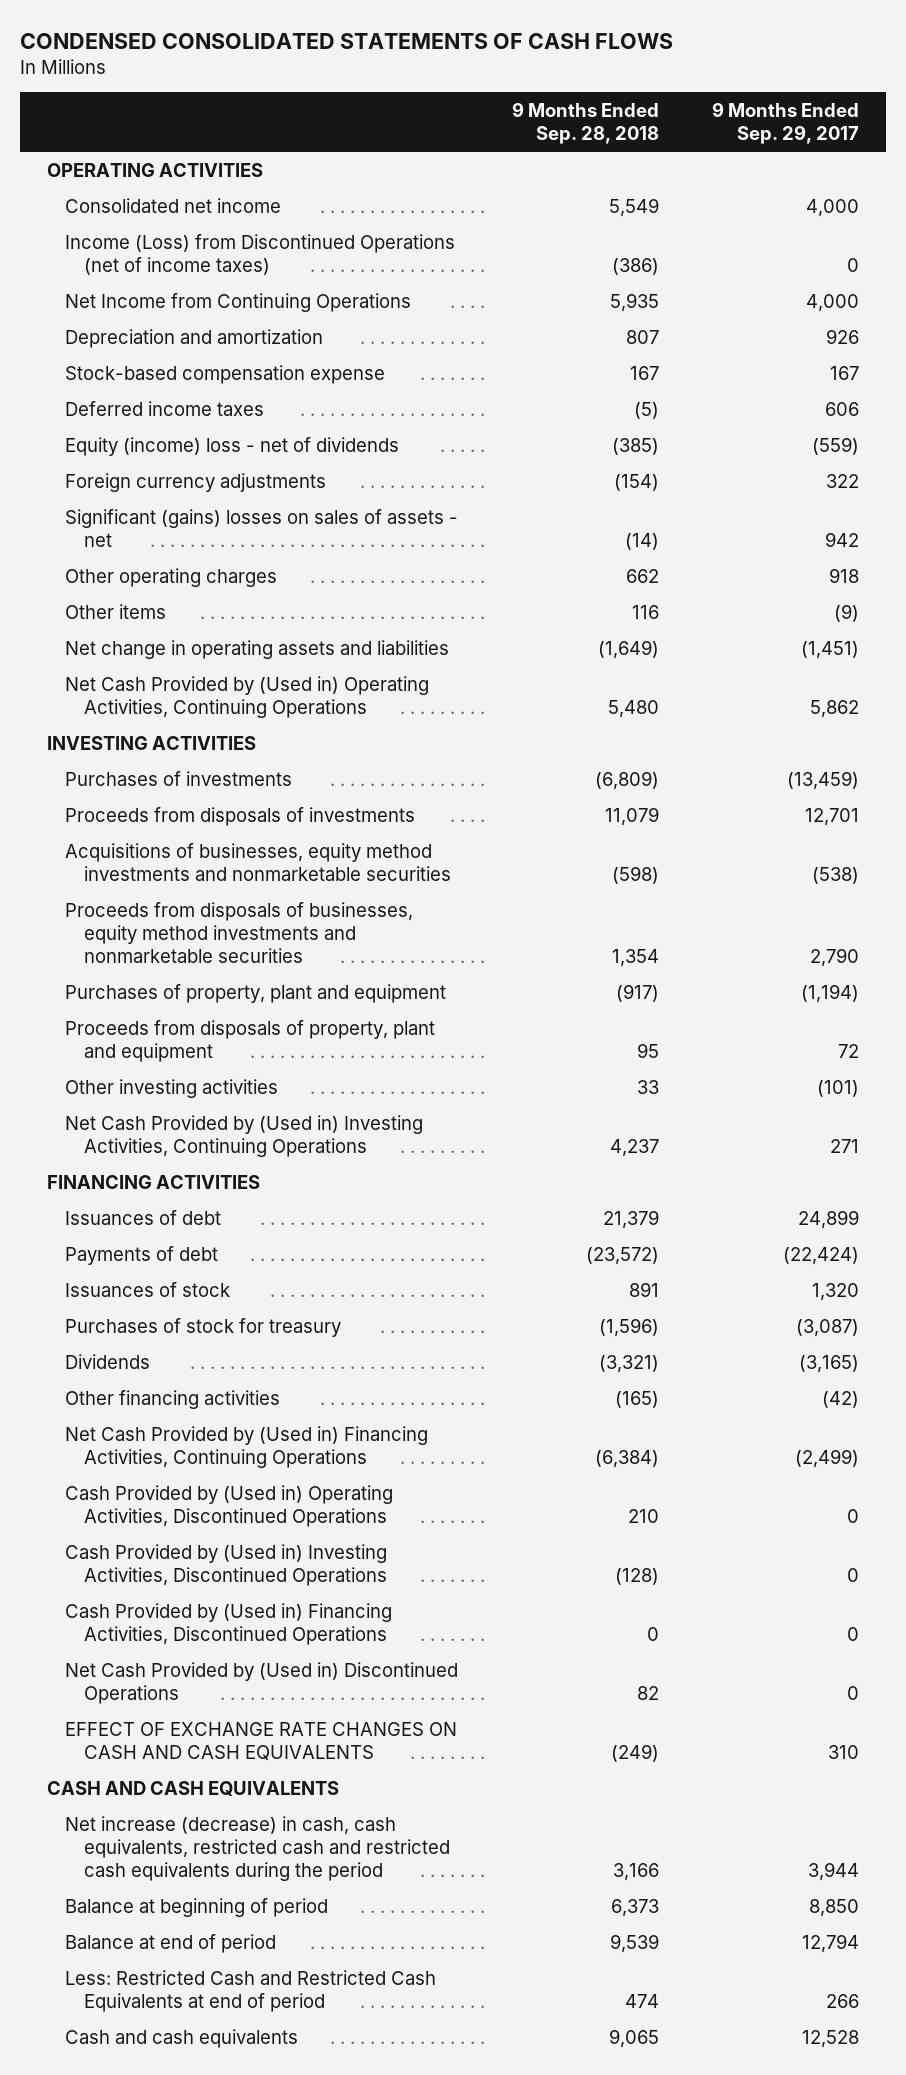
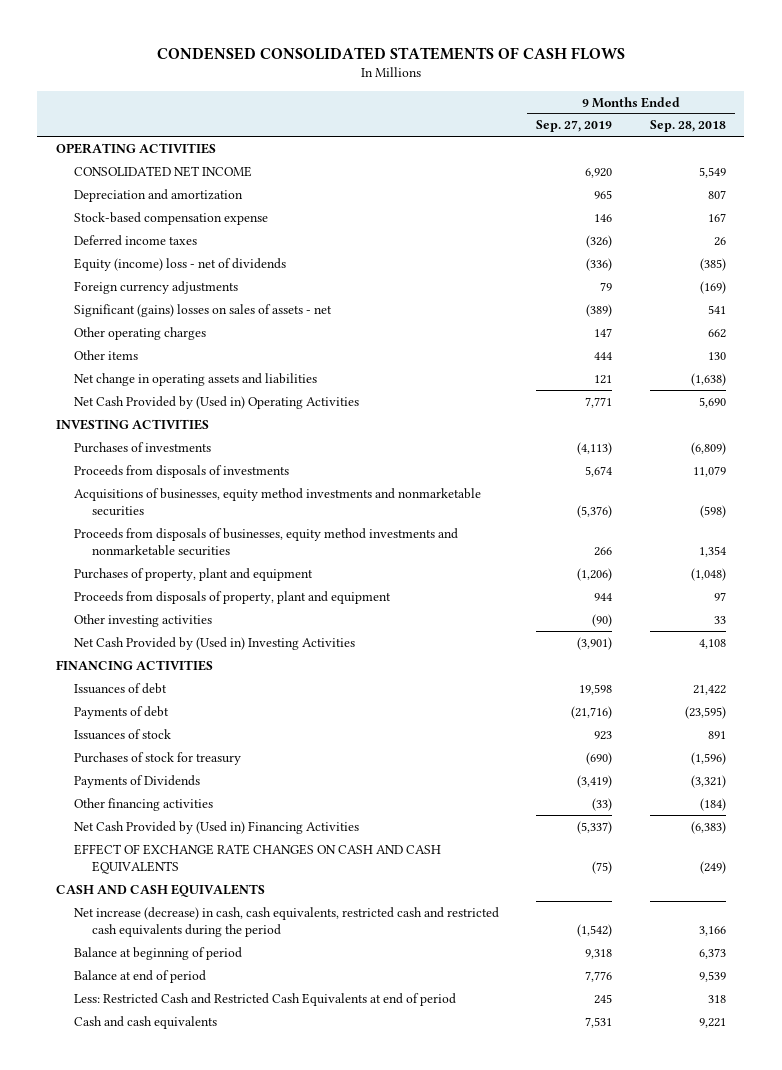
[712,101,860,145] 9 Months Ended Sep. 29, 2017 -> none
none -> [536,120,613,133] Sep. 27, 2019
[65,233,456,275] Income (Loss) from Discontinued Operations (net of income taxes) -> none
[65,292,412,312] Net Income from Continuing Operations -> none
[65,197,282,213] Consolidated net income -> [73,165,252,177] CONSOLIDATED NET INCOME
[633,401,659,419] (5) -> [713,236,726,246] 26
[613,473,659,491] (154) -> [699,280,726,294] (169)
[624,532,659,550] (14) -> [707,304,726,314] 541
[631,604,659,619] 116 -> [707,351,726,360] 130
[597,639,659,659] (1,649) -> [690,372,726,386] (1,638)
[65,675,430,718] Net Cash Provided by (Used in) Operating Activities, Continuing Operations -> [73,395,359,409] Net Cash Provided by (Used in) Operating Activities
[607,699,659,718] 5,480 -> [698,396,726,408] 5,690
[615,983,659,1002] (917) -> [690,567,726,581] (1,048)
[636,1042,659,1058] 95 -> [713,591,726,601] 97
[65,1114,424,1157] Net Cash Provided by (Used in) Investing Activities, Continuing Operations -> [73,636,355,650] Net Cash Provided by (Used in) Investing Activities
[609,1138,659,1157] 4,237 -> [698,638,726,649] 4,108
[602,1209,659,1229] 21,379 -> [692,684,726,695] 21,422
[585,1246,659,1265] (23,572) -> [684,705,726,719] (23,595)
[65,1484,394,1527] Cash Provided by (Used in) Operating Activities, Discontinued Operations -> none
[65,1543,388,1586] Cash Provided by (Used in) Investing Activities, Discontinued Operations -> none
[65,1602,393,1645] Cash Provided by (Used in) Financing Activities, Discontinued Operations -> none
[65,1661,459,1704] Net Cash Provided by (Used in) Discontinued Operations -> none
[65,1353,151,1369] Dividends -> [73,774,200,788] Payments of Dividends
[614,1390,659,1408] (165) -> [699,797,726,811] (184)
[65,1425,429,1468] Net Cash Provided by (Used in) Financing Activities, Continuing Operations -> [73,820,359,834] Net Cash Provided by (Used in) Financing Activities
[594,1449,659,1468] (6,384) -> [690,820,726,834] (6,383)
[624,1993,659,2008] 474 -> [707,994,726,1003] 318
[608,2028,659,2048] 9,065 -> [698,1017,726,1028] 9,221

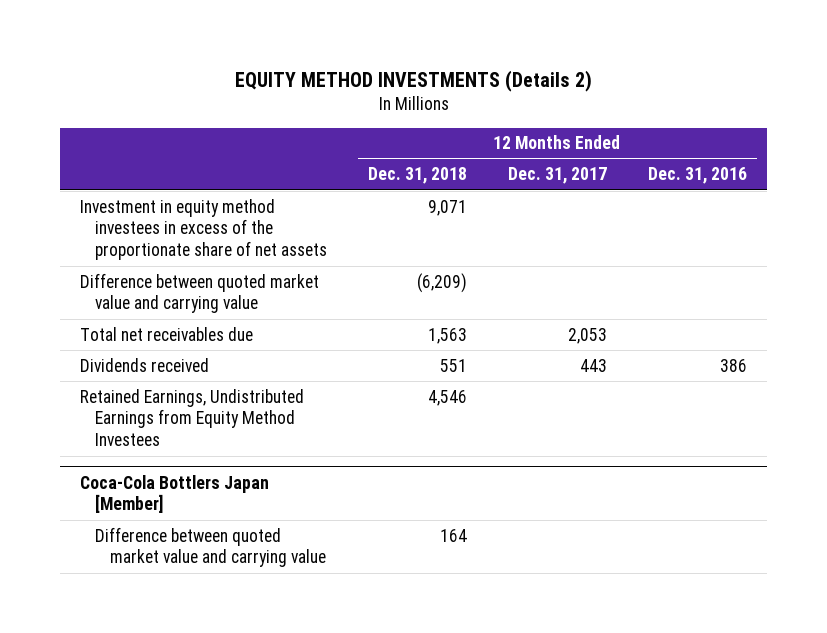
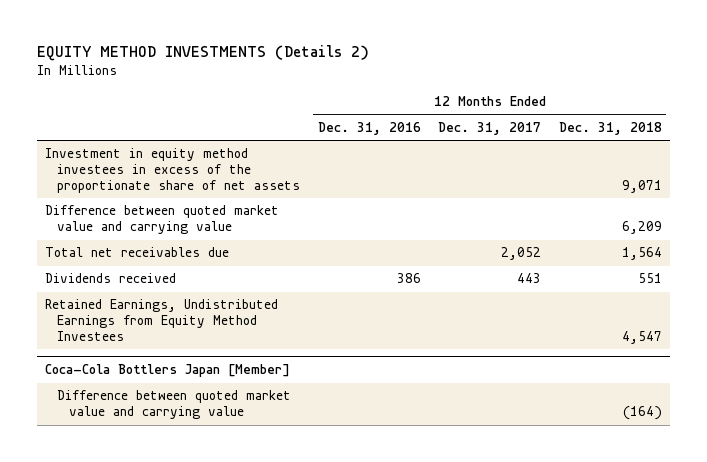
[417,272,468,293] (6,209) -> [621,221,662,235] 6,209
[428,327,468,344] 1,563 -> [621,247,662,261] 1,564
[567,327,607,344] 2,053 -> [501,247,542,261] 2,052
[428,389,468,406] 4,546 -> [621,331,662,345] 4,547
[440,528,468,542] 164 -> [622,406,662,421] (164)

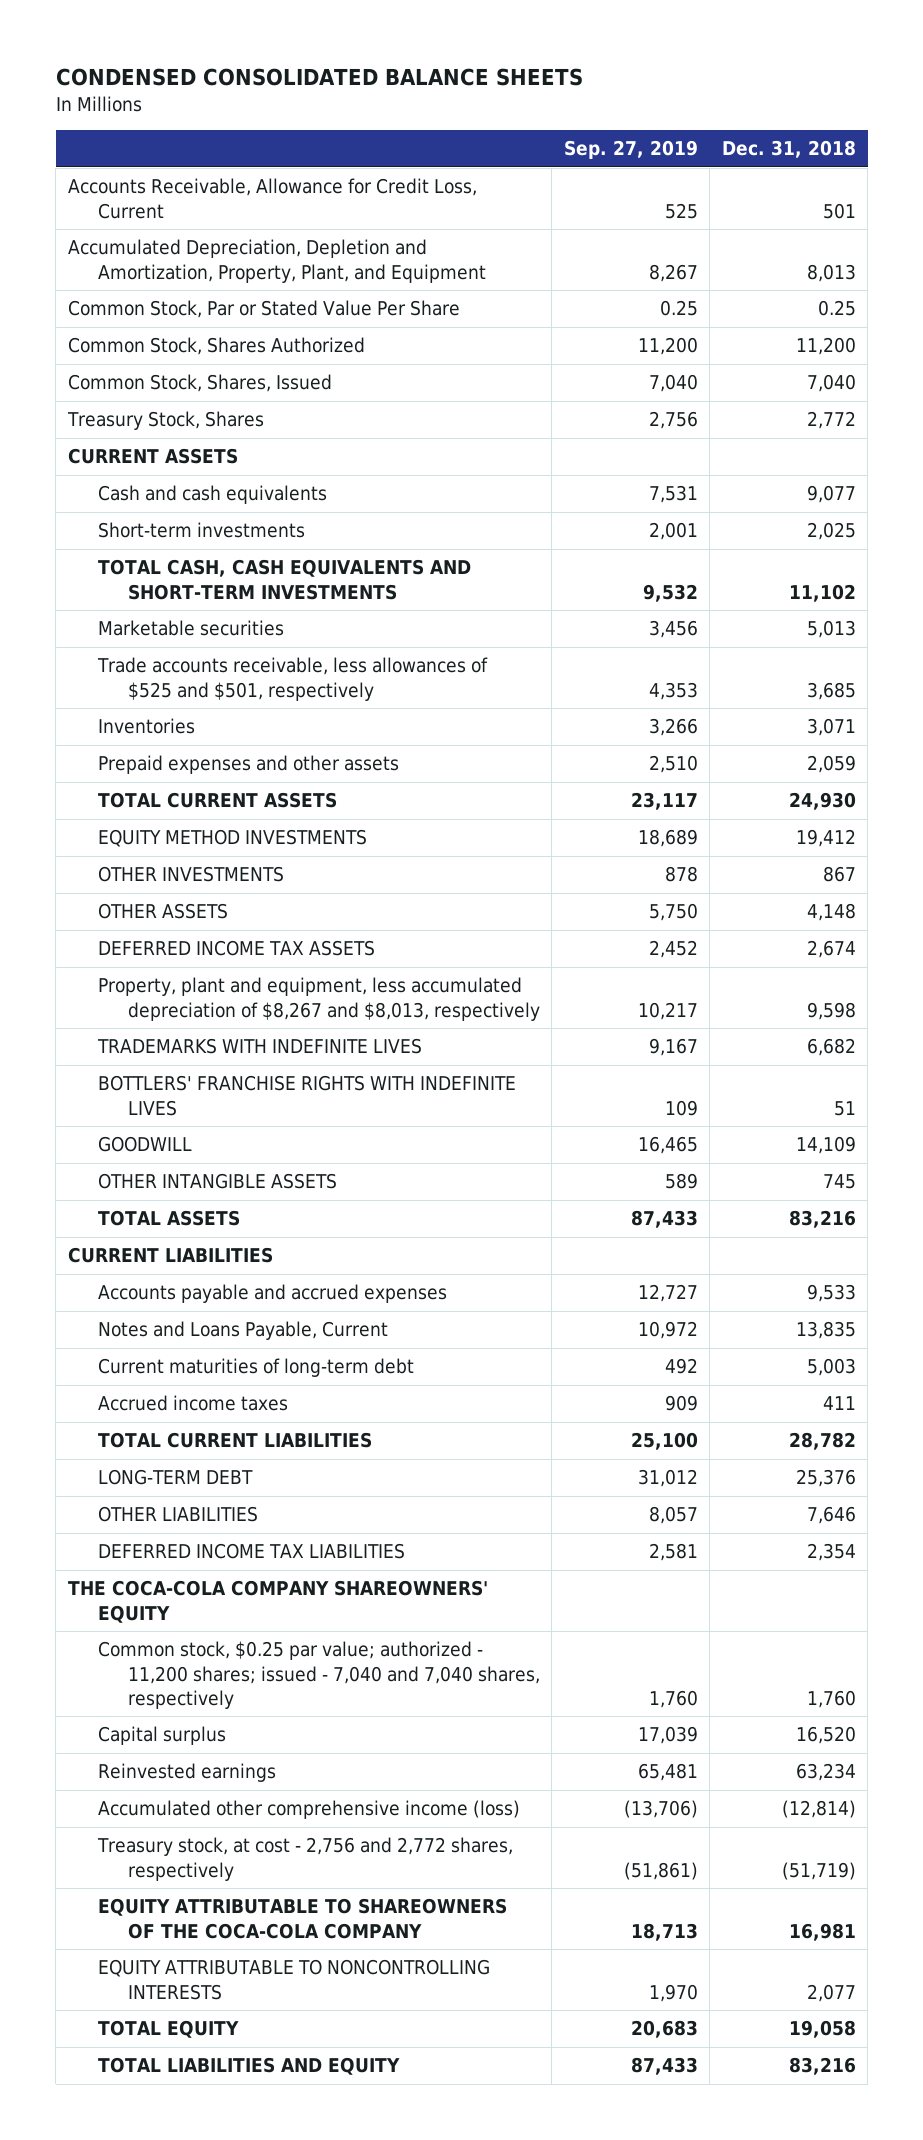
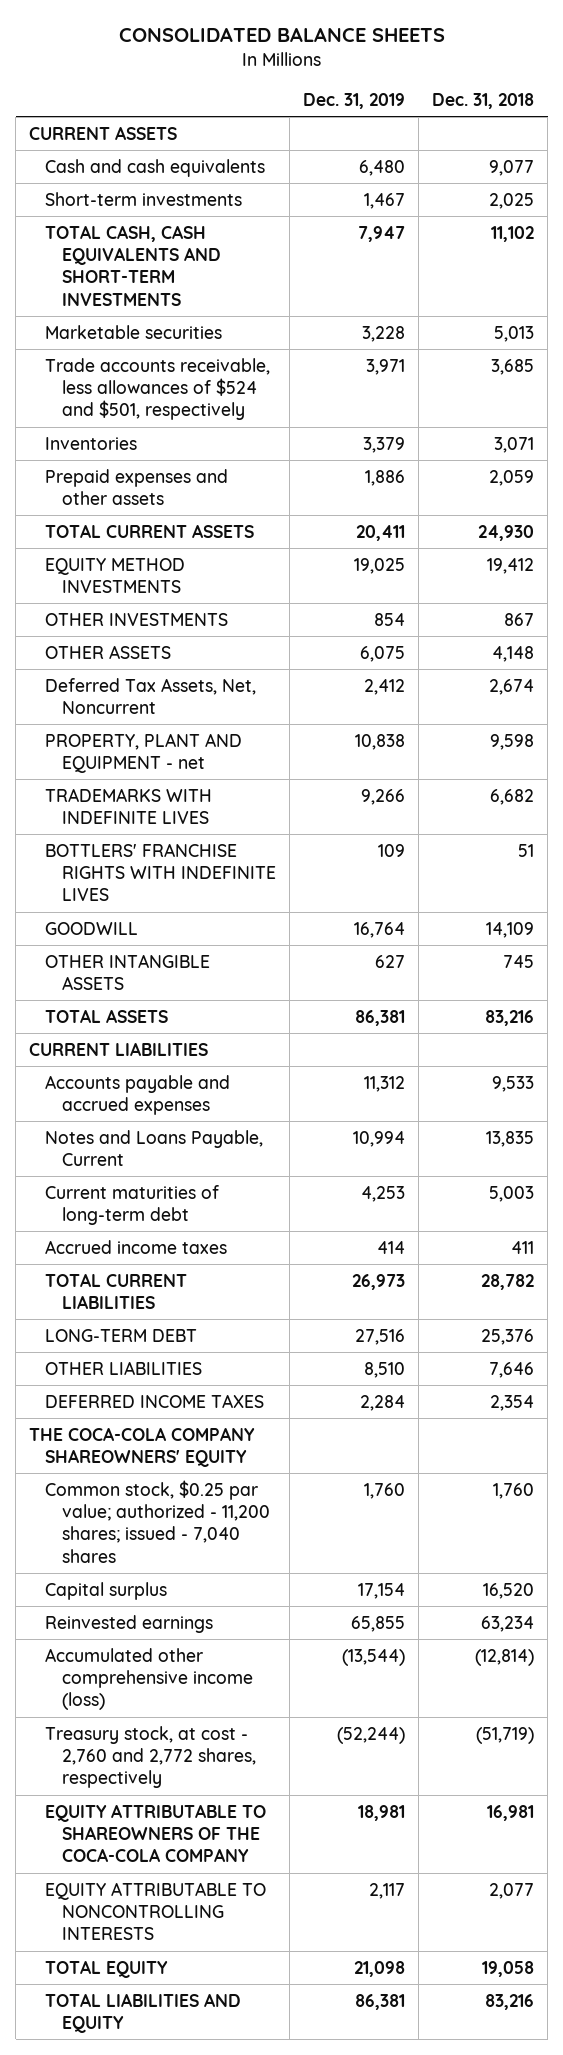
[55,68,583,87] CONDENSED CONSOLIDATED BALANCE SHEETS -> [118,27,445,43] CONSOLIDATED BALANCE SHEETS
[563,140,698,160] Sep. 27, 2019 -> none
none -> [302,92,405,109] Dec. 31, 2019
[67,178,477,219] Accounts Receivable, Allowance for Credit Loss, Current -> none
[67,239,486,283] Accumulated Depreciation, Depletion and Amortization, Property, Plant, and Equipment -> none
[67,300,460,319] Common Stock, Par or Stated Value Per Share -> none
[67,337,365,356] Common Stock, Shares Authorized -> none
[67,374,332,393] Common Stock, Shares, Issued -> none
[66,411,264,431] Treasury Stock, Shares -> none
[96,657,488,701] Trade accounts receivable, less allowances of $525 and $501, respectively -> [45,357,271,421] Trade accounts receivable, less allowances of $524 and $501, respectively
[97,940,375,957] DEFERRED INCOME TAX ASSETS -> [45,677,257,715] Deferred Tax Assets, Net, Noncurrent
[97,977,541,1021] Property, plant and equipment, less accumulated depreciation of $8,267 and $8,013, respectively -> [45,732,243,774] PROPERTY, PLANT AND EQUIPMENT - net
[97,1543,405,1560] DEFERRED INCOME TAX LIABILITIES -> [45,1393,265,1408] DEFERRED INCOME TAXES
[97,1641,541,1709] Common stock, $0.25 par value; authorized - 11,200 shares; issued - 7,040 and 7,040 shares, respectively -> [45,1479,270,1563] Common stock, $0.25 par value; authorized - 11,200 shares; issued - 7,040 shares
[96,1837,513,1881] Treasury stock, at cost - 2,756 and 2,772 shares, respectively -> [45,1725,256,1789] Treasury stock, at cost - 2,760 and 2,772 shares, respectively

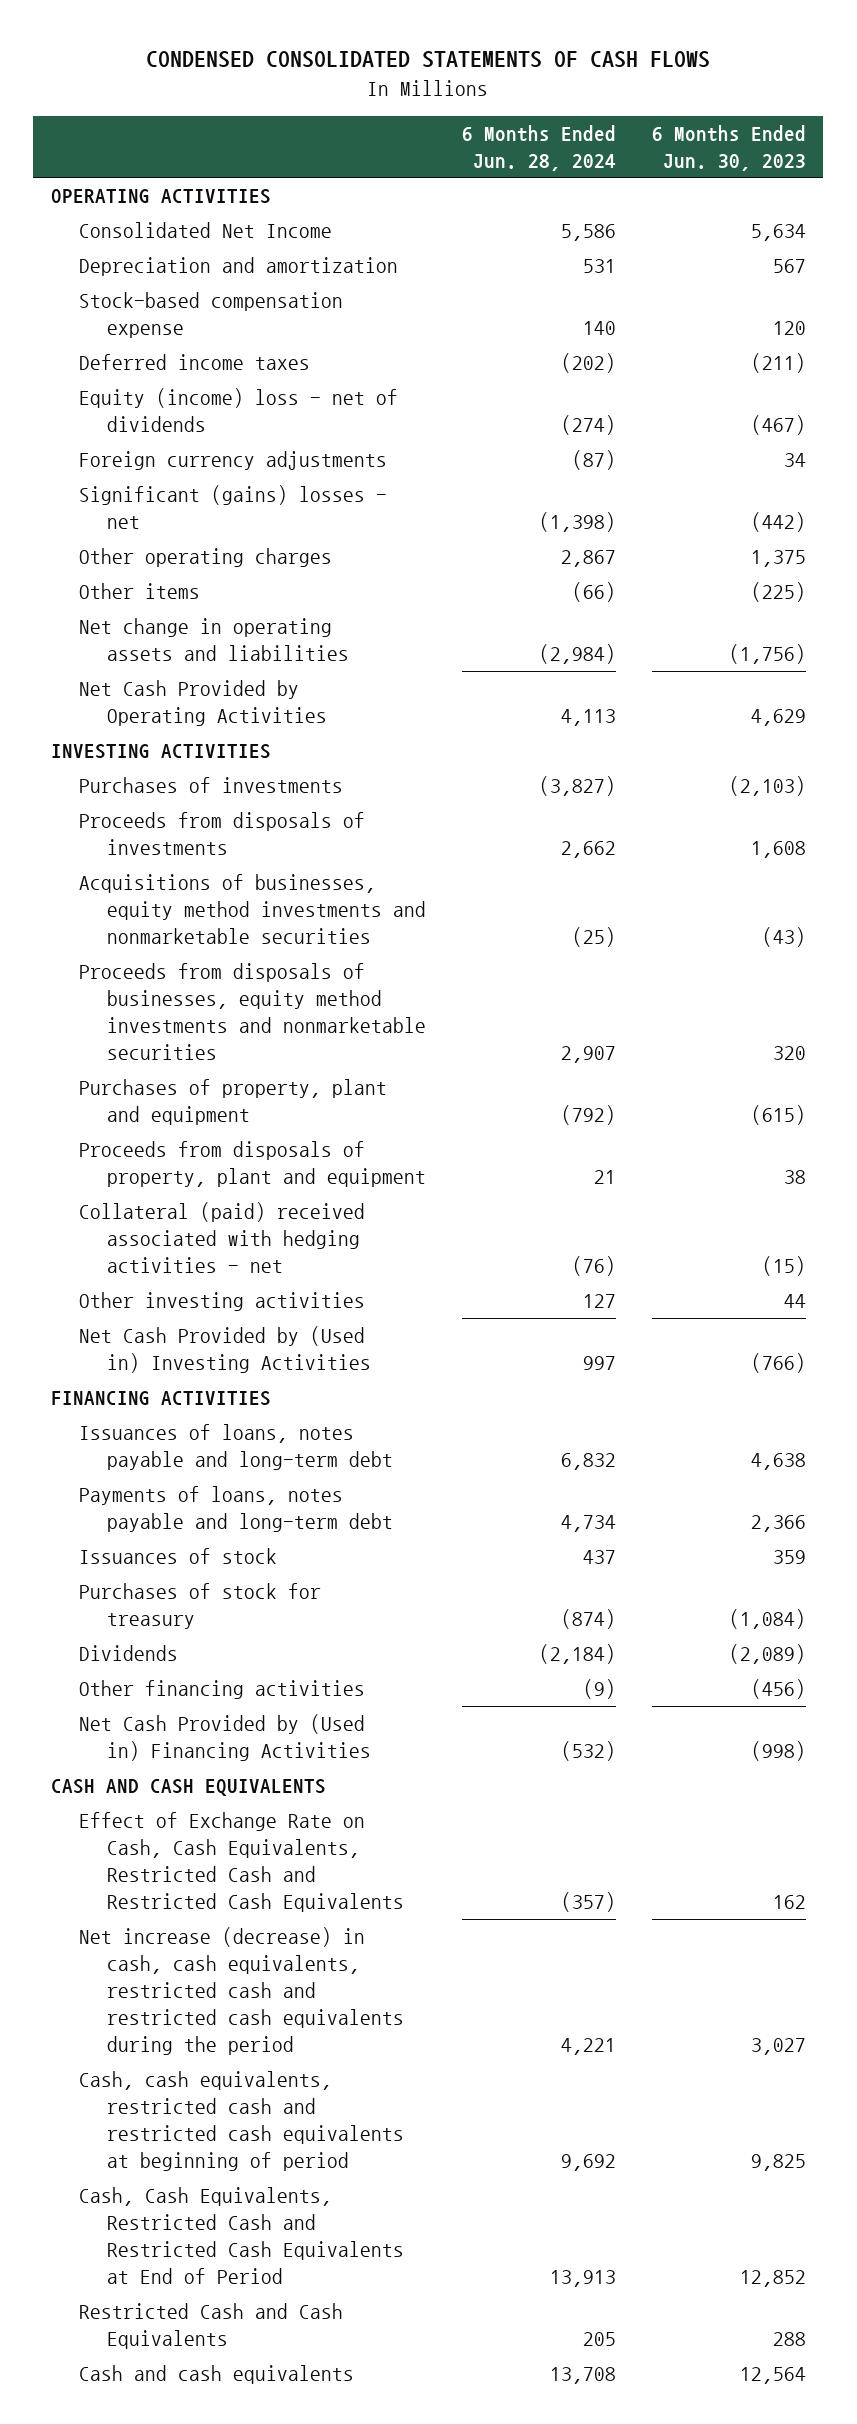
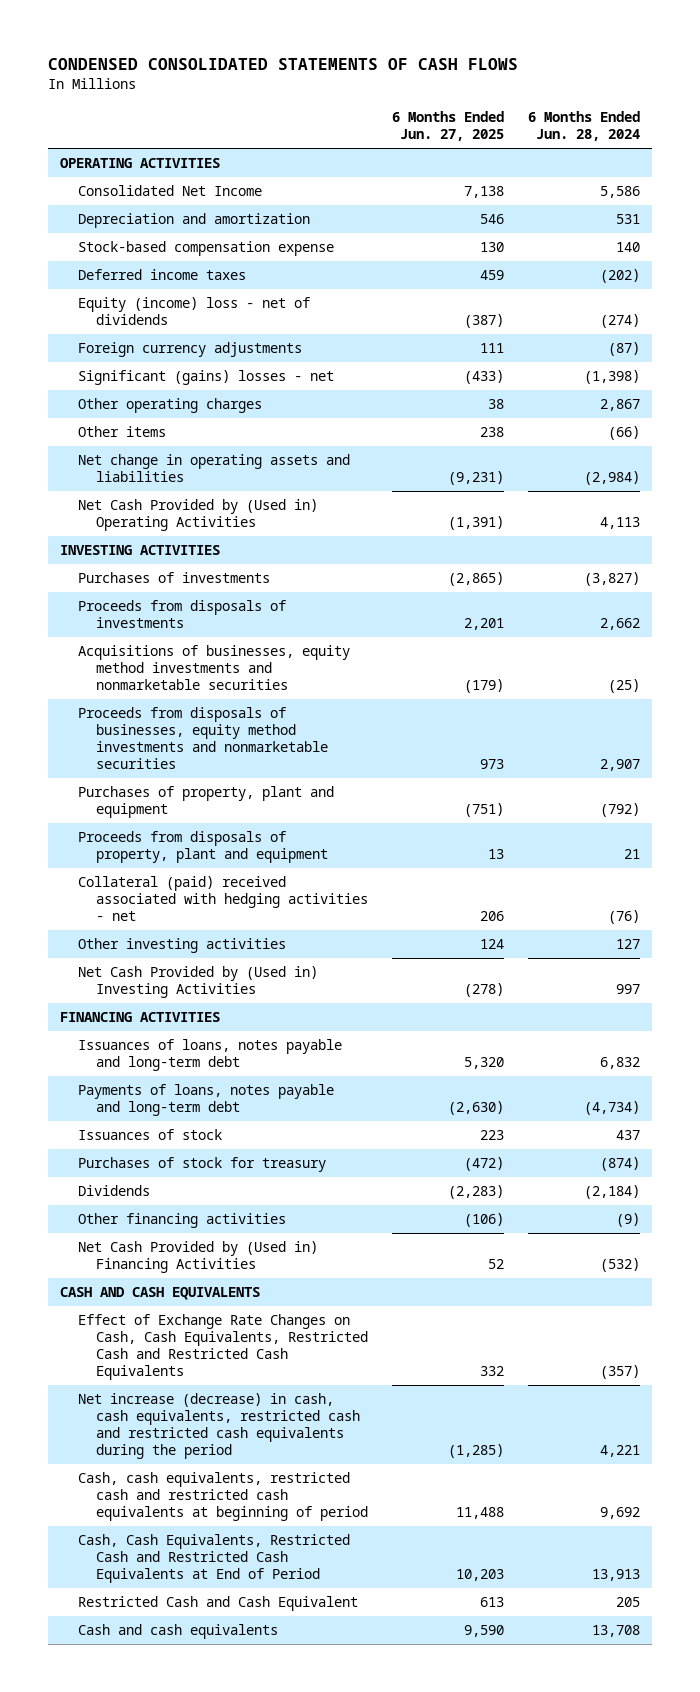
[651,124,806,171] 6 Months Ended Jun. 30, 2023 -> none
none -> [392,111,505,142] 6 Months Ended Jun. 27, 2025
[79,680,327,727] Net Cash Provided by Operating Activities -> [78,499,319,532] Net Cash Provided by (Used in) Operating Activities
[560,1515,616,1533] 4,734 -> [583,1101,640,1116] (4,734)
[79,1812,404,1913] Effect of Exchange Rate on Cash, Cash Equivalents, Restricted Cash and Restricted Cash Equivalents -> [78,1314,369,1381] Effect of Exchange Rate Changes on Cash, Cash Equivalents, Restricted Cash and Restricted Cash Equivalents
[79,2303,344,2350] Restricted Cash and Cash Equivalents -> [78,1596,359,1612] Restricted Cash and Cash Equivalent

